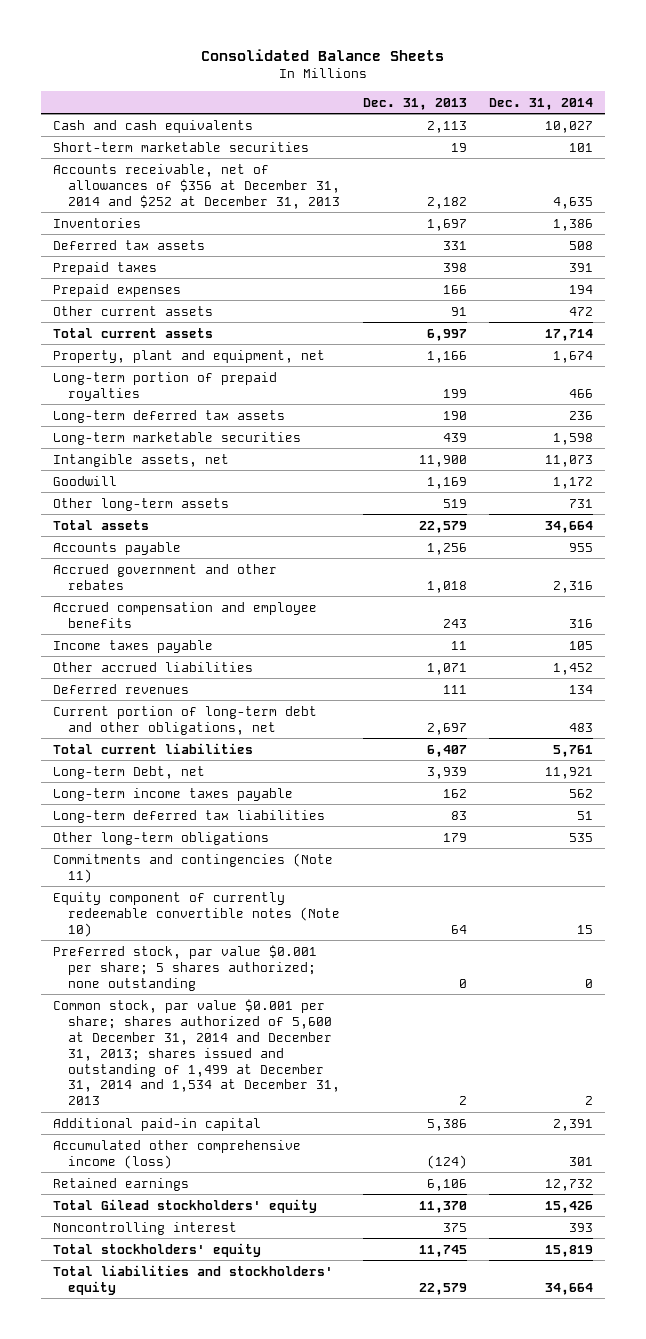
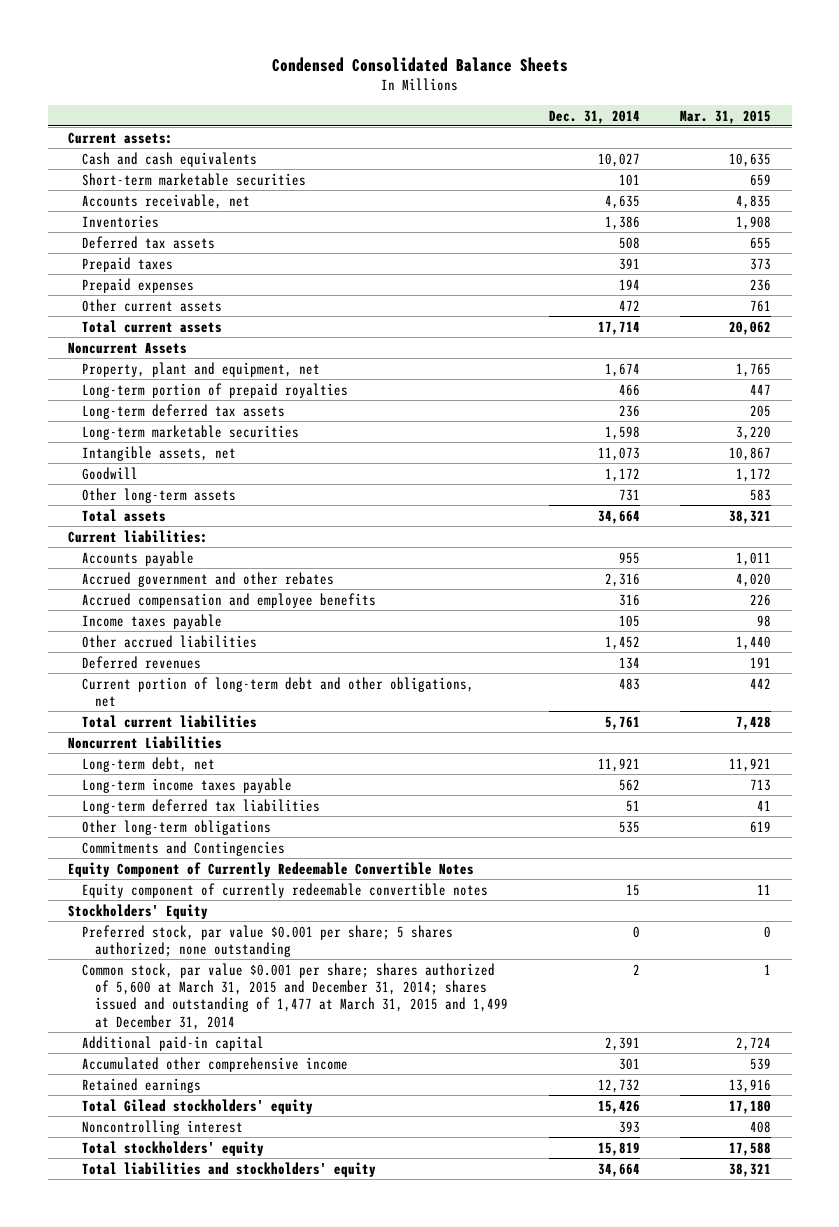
[200,49,444,62] Consolidated Balance Sheets -> [271,56,568,72] Condensed Consolidated Balance Sheets
[362,97,467,110] Dec. 31, 2013 -> none
none -> [680,109,772,124] Mar. 31, 2015
none -> [68,131,174,144] Current assets:
[52,163,341,209] Accounts receivable, net of allowances of $356 at December 31, 2014 and $252 at December 31, 2013 -> [81,193,250,209] Accounts receivable, net
none -> [68,341,188,354] Noncurrent Assets
none -> [68,529,209,543] Current liabilities:
none -> [68,735,223,749] Noncurrent Liabilities
[52,765,205,779] Long-term Debt, net -> [81,756,215,772] Long-term debt, net
[52,852,333,883] Commitments and contingencies (Note 11) -> [81,840,285,856] Commitments and Contingencies
none -> [68,861,475,877] Equity Component of Currently Redeemable Convertible Notes
[52,891,341,937] Equity component of currently redeemable convertible notes (Note 10) -> [81,882,488,898] Equity component of currently redeemable convertible notes
none -> [68,903,209,919] Stockholders' Equity
[52,998,341,1106] Common stock, par value $0.001 per share; shares authorized of 5,600 at December 31, 2014 and December 31, 2013; shares issued and outstanding of 1,499 at December 31, 2014 and 1,534 at December 31, 2013 -> [81,962,508,1030] Common stock, par value $0.001 per share; shares authorized of 5,600 at March 31, 2015 and December 31, 2014; shares issued and outstanding of 1,477 at March 31, 2015 and 1,499 at December 31, 2014
[52,1139,301,1169] Accumulated other comprehensive income (loss) -> [81,1056,348,1072] Accumulated other comprehensive income

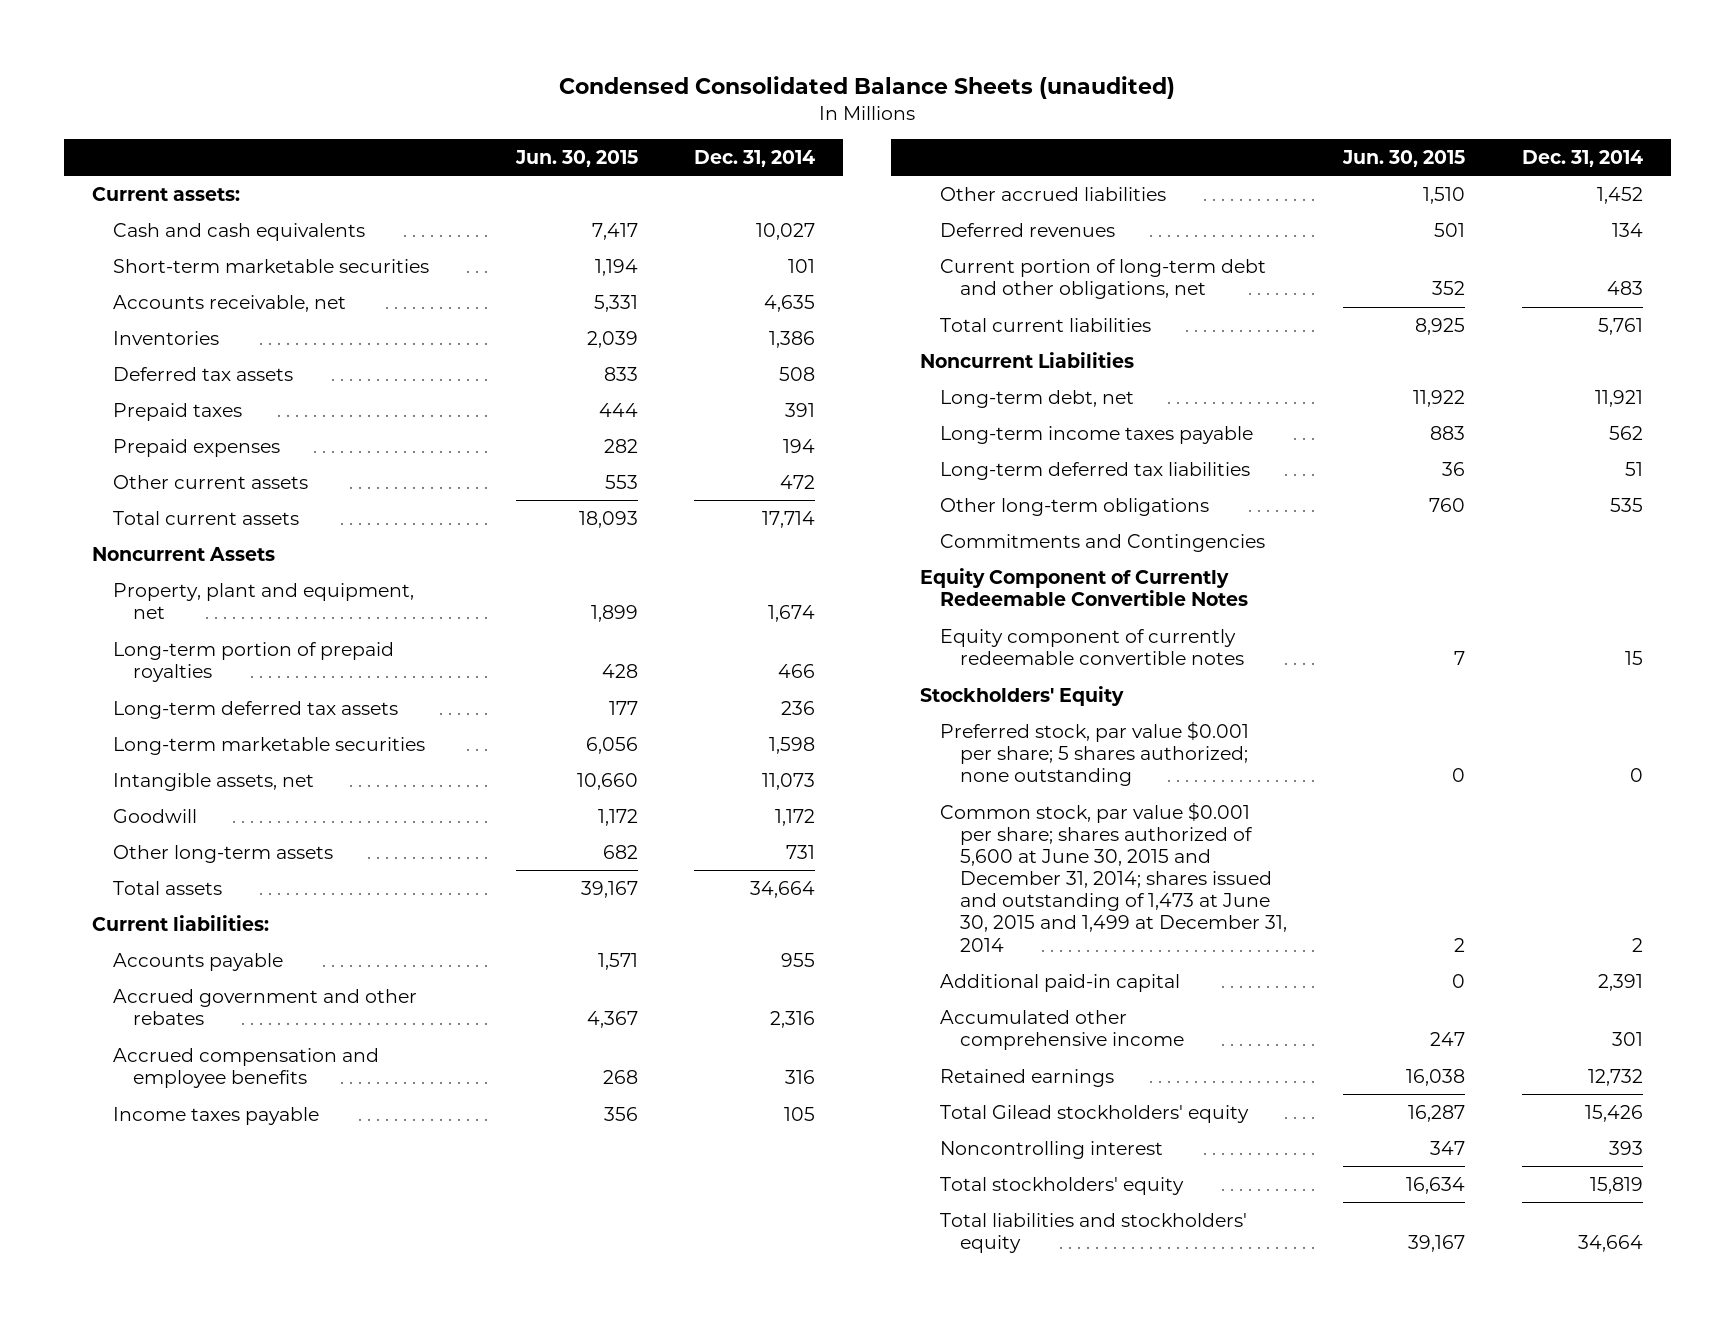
[271,56,568,72] Condensed Consolidated Balance Sheets -> [559,75,1176,99] Condensed Consolidated Balance Sheets (unaudited)
[680,109,772,124] Mar. 31, 2015 -> none
none -> [515,149,639,167] Jun. 30, 2015
[81,962,508,1030] Common stock, par value $0.001 per share; shares authorized of 5,600 at March 31, 2015 and December 31, 2014; shares issued and outstanding of 1,477 at March 31, 2015 and 1,499 at December 31, 2014 -> [939,801,1287,952] Common stock, par value $0.001 per share; shares authorized of 5,600 at June 30, 2015 and December 31, 2014; shares issued and outstanding of 1,473 at June 30, 2015 and 1,499 at December 31, 2014

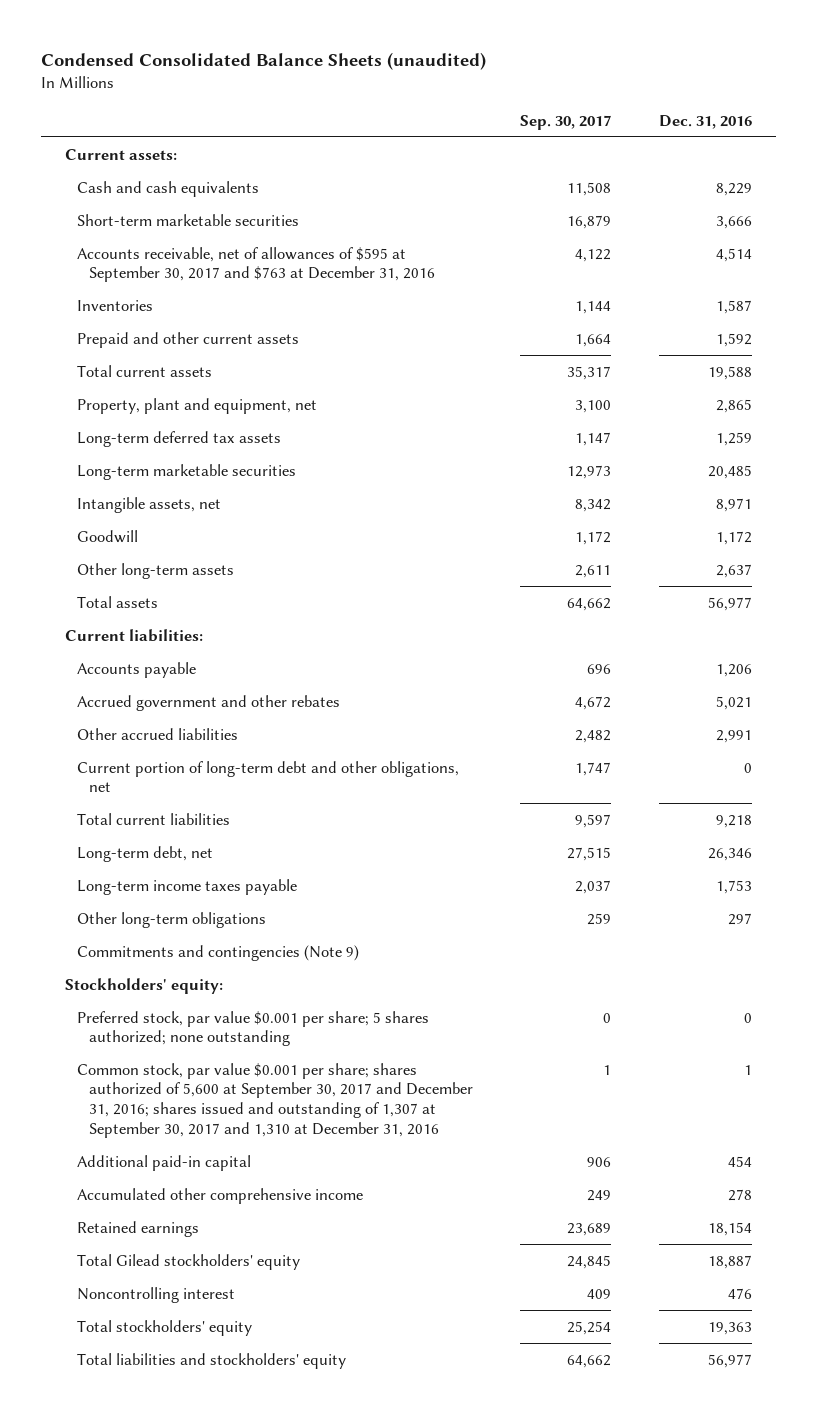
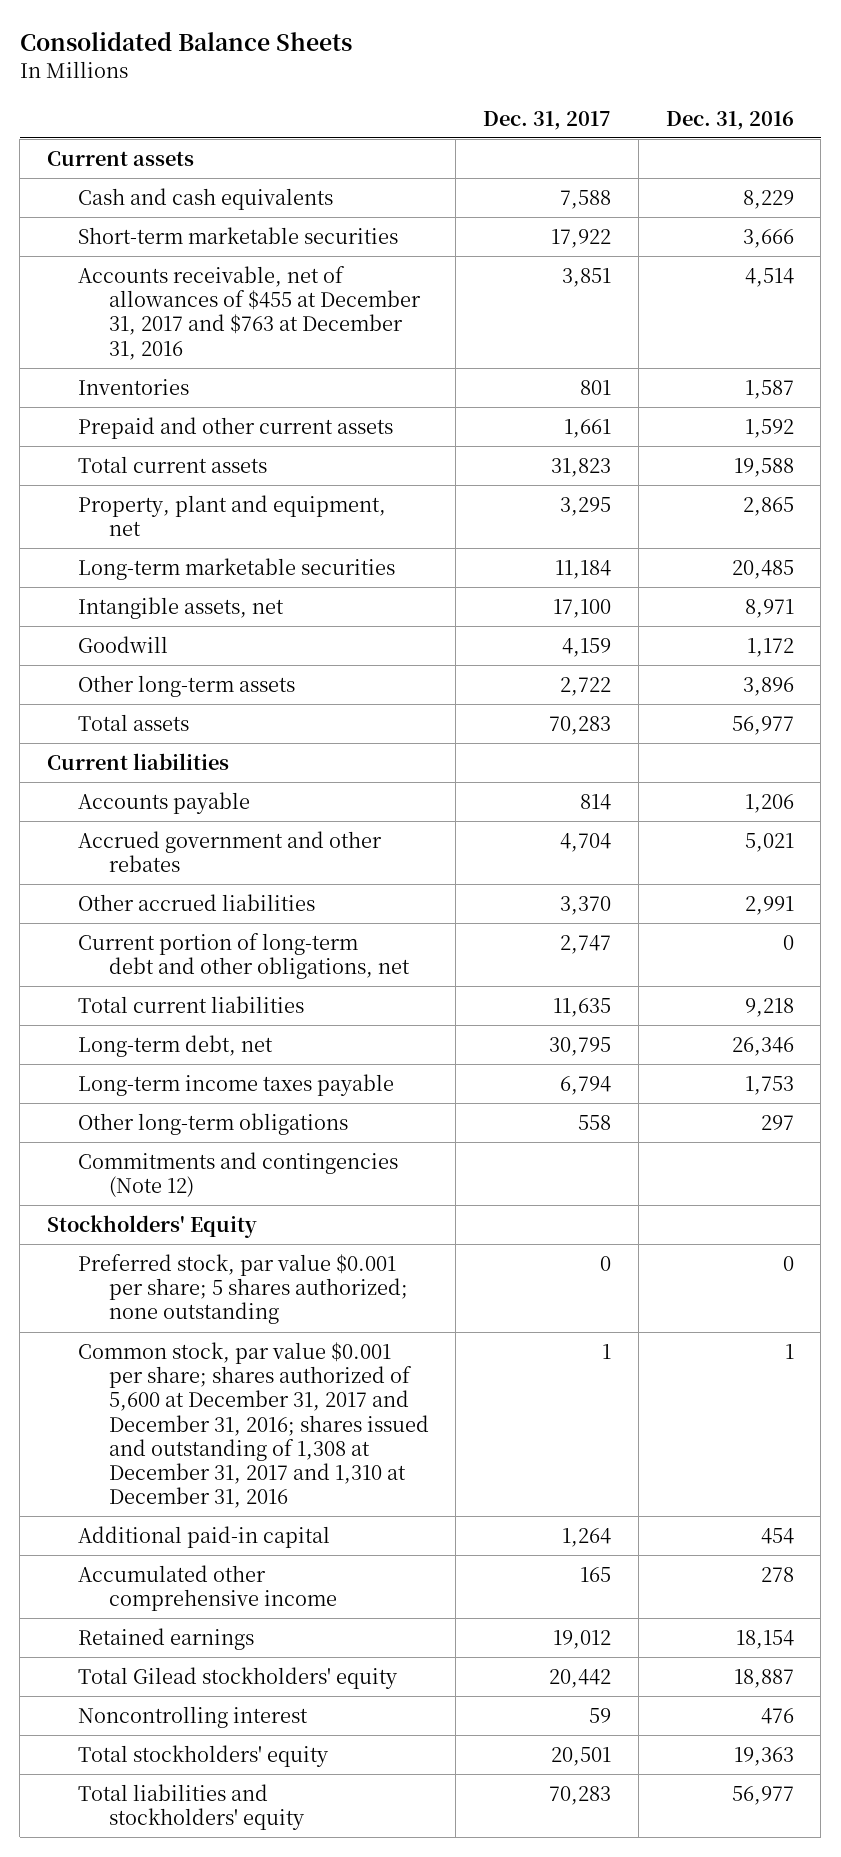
[40,52,486,71] Condensed Consolidated Balance Sheets (unaudited) -> [19,31,352,52] Consolidated Balance Sheets
[520,114,612,130] Sep. 30, 2017 -> none
none -> [483,110,612,130] Dec. 31, 2017
[64,148,177,160] Current assets: -> [47,150,195,166] Current assets
[76,246,435,283] Accounts receivable, net of allowances of $595 at September 30, 2017 and $763 at December 31, 2016 -> [77,265,421,360] Accounts receivable, net of allowances of $455 at December 31, 2017 and $763 at December 31, 2016
[76,430,281,447] Long-term deferred tax assets -> none
[715,563,752,578] 2,637 -> [742,676,794,696] 3,896
[64,628,203,642] Current liabilities: -> [47,752,230,770] Current liabilities
[76,944,359,961] Commitments and contingencies (Note 9) -> [77,1151,398,1198] Commitments and contingencies (Note 12)
[64,977,223,994] Stockholders' equity: -> [47,1214,258,1238] Stockholders' Equity
[76,1062,473,1138] Common stock, par value $0.001 per share; shares authorized of 5,600 at September 30, 2017 and December 31, 2016; shares issued and outstanding of 1,307 at September 30, 2017 and 1,310 at December 31, 2016 -> [77,1341,429,1509] Common stock, par value $0.001 per share; shares authorized of 5,600 at December 31, 2017 and December 31, 2016; shares issued and outstanding of 1,308 at December 31, 2017 and 1,310 at December 31, 2016

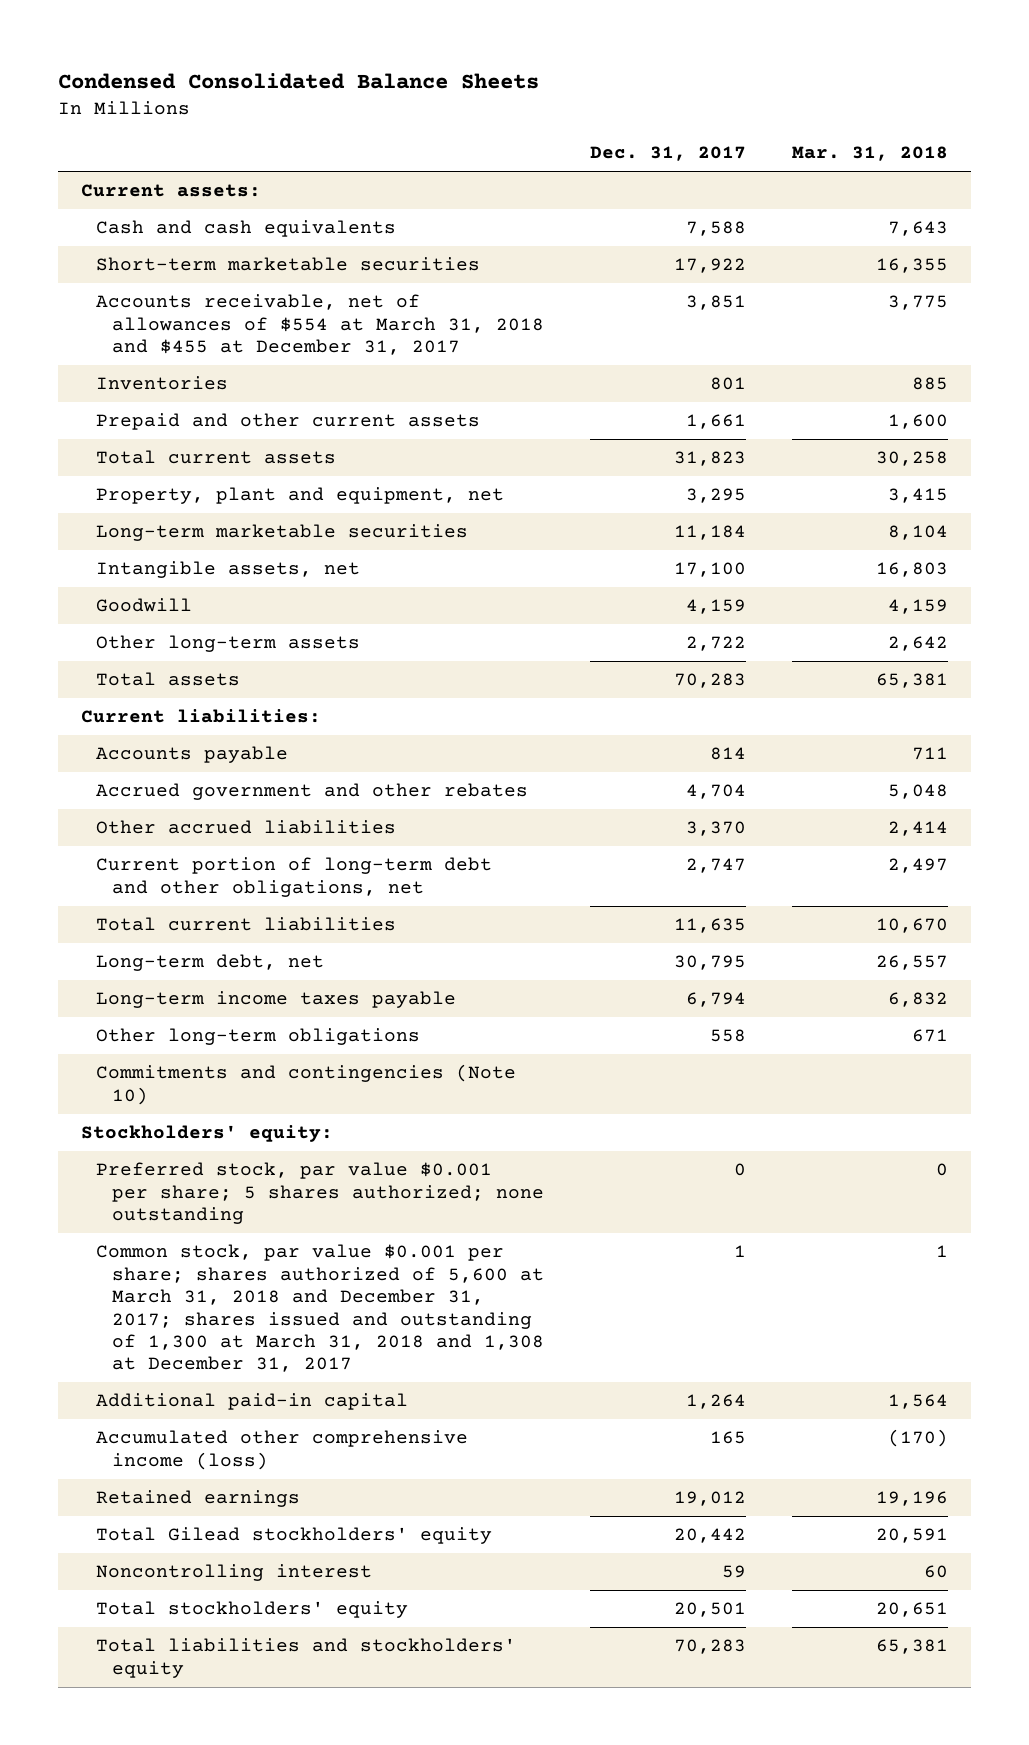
[19,31,352,52] Consolidated Balance Sheets -> [58,73,540,90] Condensed Consolidated Balance Sheets
[665,110,794,130] Dec. 31, 2016 -> none
none -> [792,145,949,161] Mar. 31, 2018
[47,150,195,166] Current assets -> [81,184,262,198] Current assets:
[77,265,421,360] Accounts receivable, net of allowances of $455 at December 31, 2017 and $763 at December 31, 2016 -> [96,294,544,356] Accounts receivable, net of allowances of $554 at March 31, 2018 and $455 at December 31, 2017
[47,752,230,770] Current liabilities -> [81,709,322,724] Current liabilities:
[77,1151,398,1198] Commitments and contingencies (Note 12) -> [96,1064,517,1105] Commitments and contingencies (Note 10)
[47,1214,258,1238] Stockholders' Equity -> [81,1125,334,1143] Stockholders' equity:
[77,1341,429,1509] Common stock, par value $0.001 per share; shares authorized of 5,600 at December 31, 2017 and December 31, 2016; shares issued and outstanding of 1,308 at December 31, 2017 and 1,310 at December 31, 2016 -> [96,1244,544,1373] Common stock, par value $0.001 per share; shares authorized of 5,600 at March 31, 2018 and December 31, 2017; shares issued and outstanding of 1,300 at March 31, 2018 and 1,308 at December 31, 2017
[77,1564,337,1612] Accumulated other comprehensive income -> [96,1430,469,1470] Accumulated other comprehensive income (loss)

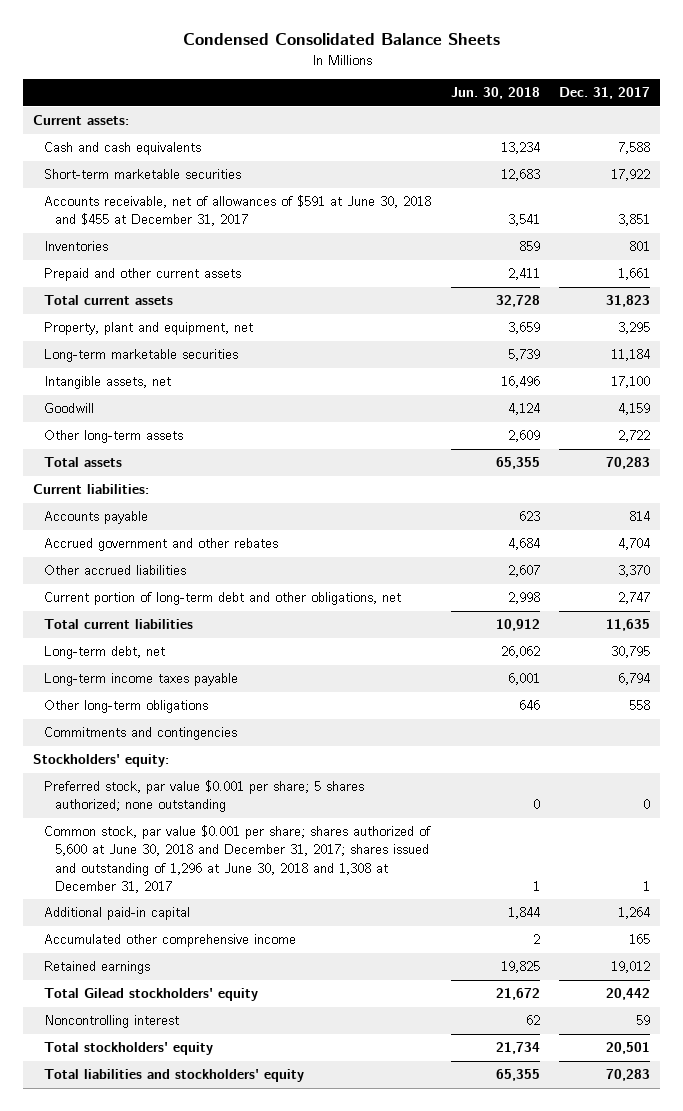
[792,145,949,161] Mar. 31, 2018 -> none
none -> [450,87,540,100] Jun. 30, 2018
[96,294,544,356] Accounts receivable, net of allowances of $554 at March 31, 2018 and $455 at December 31, 2017 -> [44,195,432,227] Accounts receivable, net of allowances of $591 at June 30, 2018 and $455 at December 31, 2017
[96,1064,517,1105] Commitments and contingencies (Note 10) -> [44,727,238,741] Commitments and contingencies
[96,1244,544,1373] Common stock, par value $0.001 per share; shares authorized of 5,600 at March 31, 2018 and December 31, 2017; shares issued and outstanding of 1,300 at March 31, 2018 and 1,308 at December 31, 2017 -> [44,825,432,893] Common stock, par value $0.001 per share; shares authorized of 5,600 at June 30, 2018 and December 31, 2017; shares issued and outstanding of 1,296 at June 30, 2018 and 1,308 at December 31, 2017
[96,1430,469,1470] Accumulated other comprehensive income (loss) -> [44,934,297,948] Accumulated other comprehensive income

